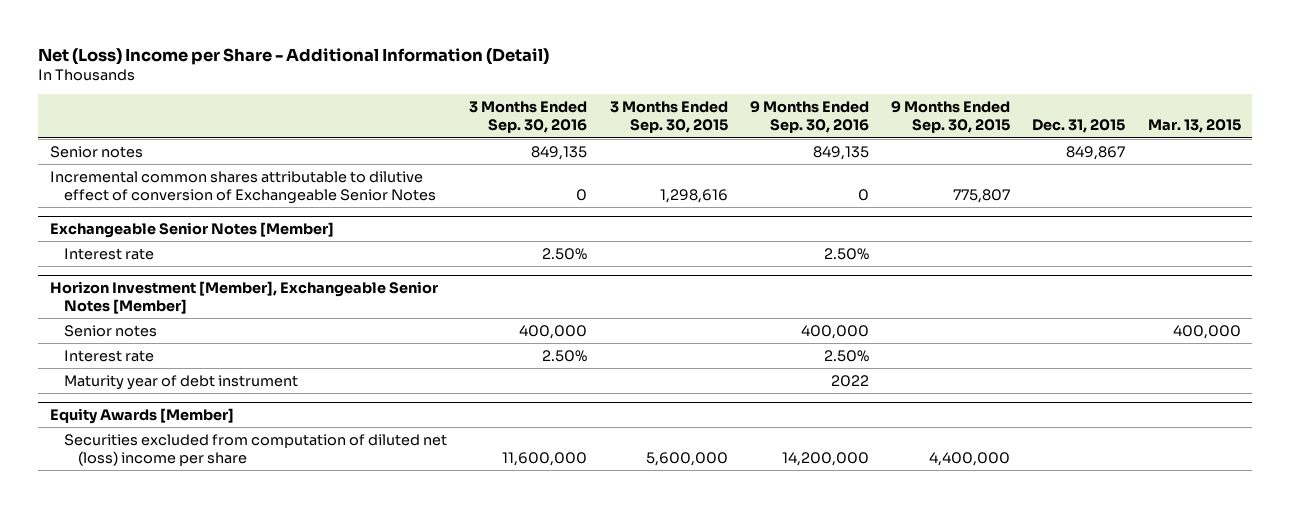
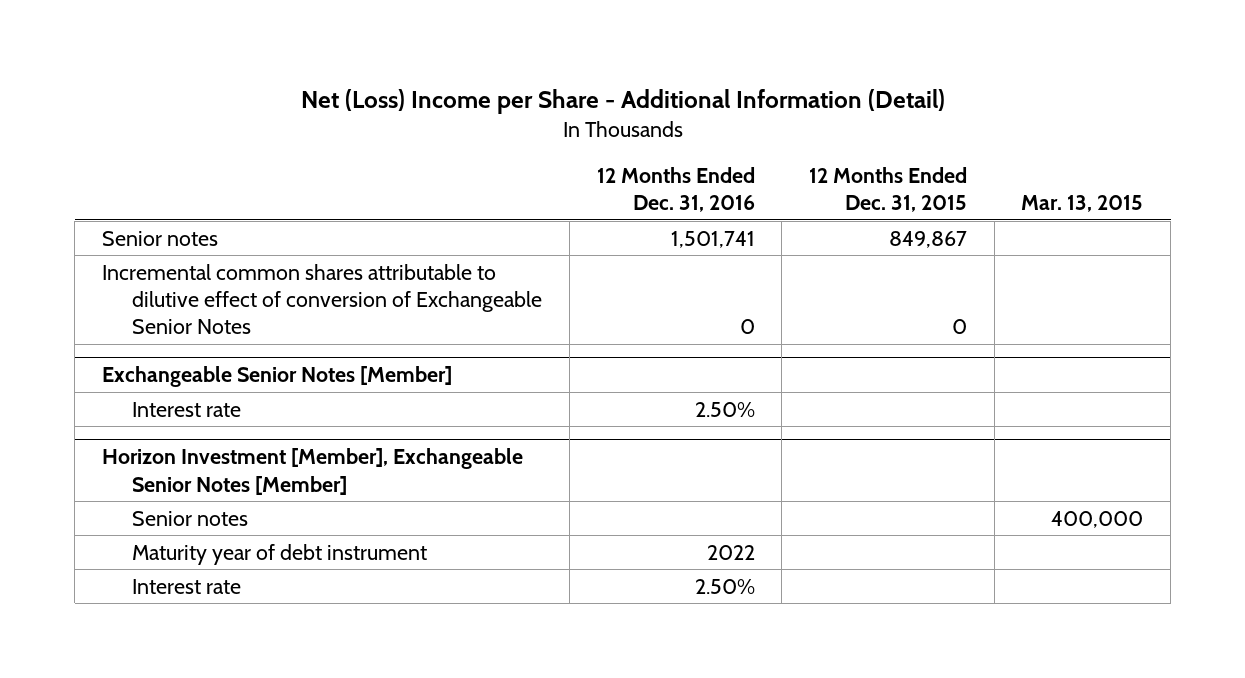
[469,101,588,134] 3 Months Ended Sep. 30, 2016 -> none
[609,101,728,134] 3 Months Ended Sep. 30, 2015 -> none
[749,101,869,134] 9 Months Ended Sep. 30, 2016 -> none
[891,101,1011,134] 9 Months Ended Sep. 30, 2015 -> none
[1032,119,1126,134] Dec. 31, 2015 -> none
none -> [596,166,755,212] 12 Months Ended Dec. 31, 2016
none -> [808,166,967,212] 12 Months Ended Dec. 31, 2015
[49,407,234,424] Equity Awards [Member] -> none
[63,433,447,466] Securities excluded from computation of diluted net (loss) income per share -> none
[63,349,154,362] Interest rate -> [132,578,242,594] Interest rate

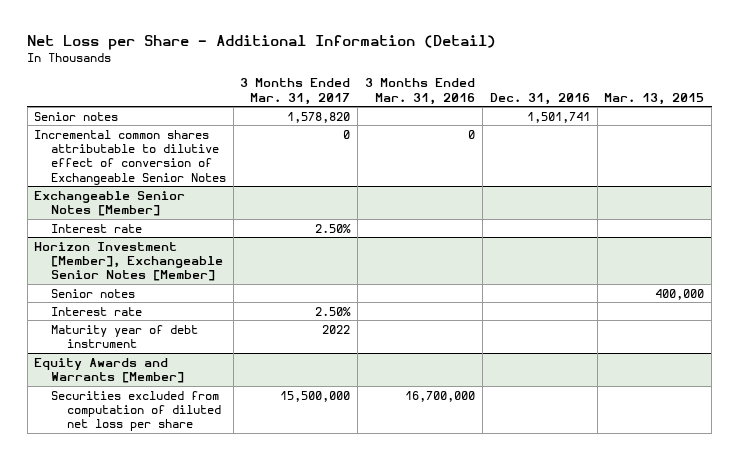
[300,88,945,114] Net (Loss) Income per Share - Additional Information (Detail) -> [27,34,497,50] Net Loss per Share - Additional Information (Detail)
[596,166,755,212] 12 Months Ended Dec. 31, 2016 -> none
[808,166,967,212] 12 Months Ended Dec. 31, 2015 -> none
none -> [240,78,351,105] 3 Months Ended Mar. 31, 2017
none -> [365,78,476,105] 3 Months Ended Mar. 31, 2016
none -> [489,92,590,105] Dec. 31, 2016
[132,543,428,565] Maturity year of debt instrument -> [50,324,198,348] Maturity year of debt instrument
none -> [34,357,184,383] Equity Awards and Warrants [Member]
none -> [50,390,221,432] Securities excluded from computation of diluted net loss per share

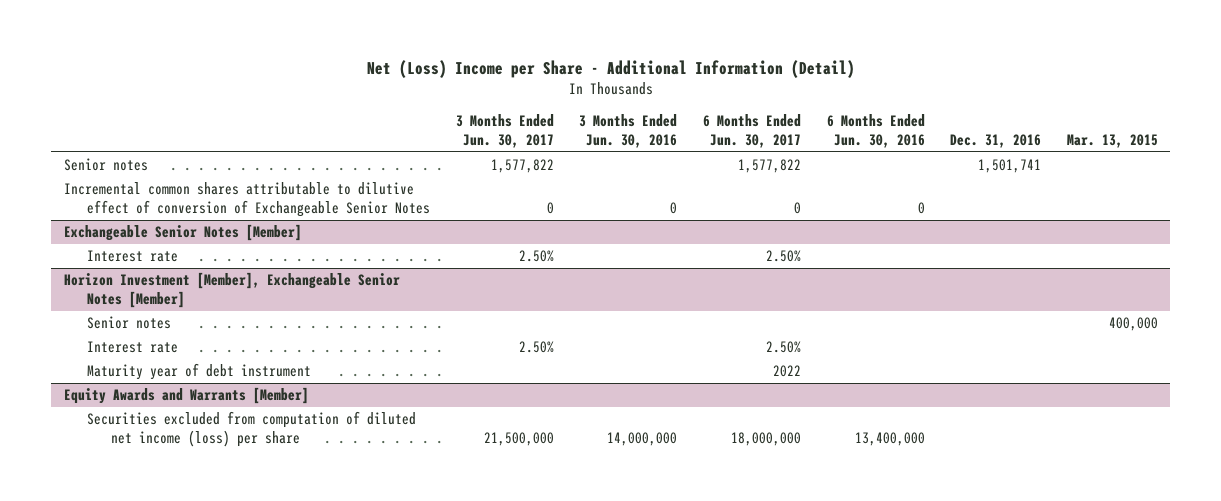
[27,34,497,50] Net Loss per Share - Additional Information (Detail) -> [366,60,855,79] Net (Loss) Income per Share - Additional Information (Detail)
[240,78,351,105] 3 Months Ended Mar. 31, 2017 -> none
[365,78,476,105] 3 Months Ended Mar. 31, 2016 -> none
none -> [455,114,554,149] 3 Months Ended Jun. 30, 2017
none -> [579,114,678,149] 3 Months Ended Jun. 30, 2016
none -> [703,114,802,149] 6 Months Ended Jun. 30, 2017
none -> [826,114,925,149] 6 Months Ended Jun. 30, 2016
[50,390,221,432] Securities excluded from computation of diluted net loss per share -> [87,411,417,448] Securities excluded from computation of diluted net income (loss) per share

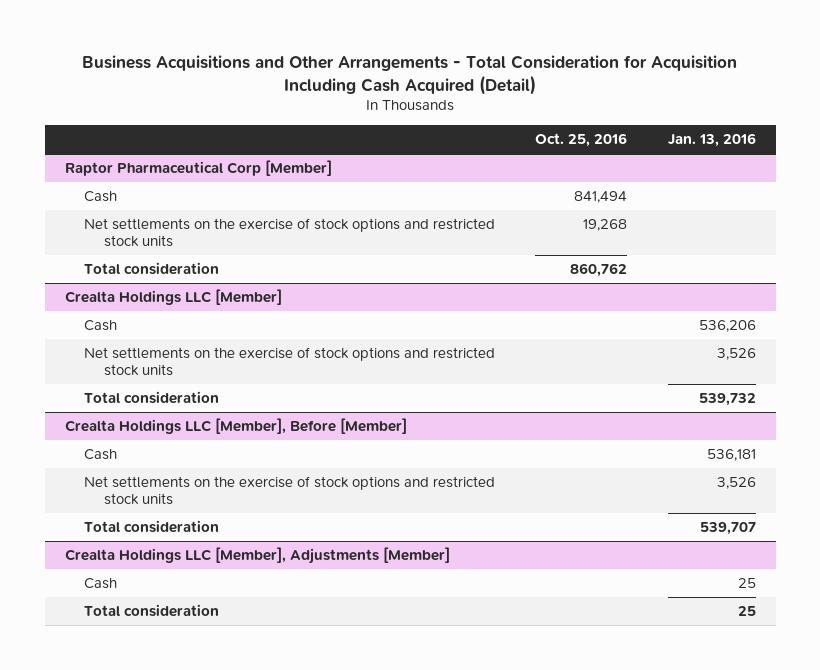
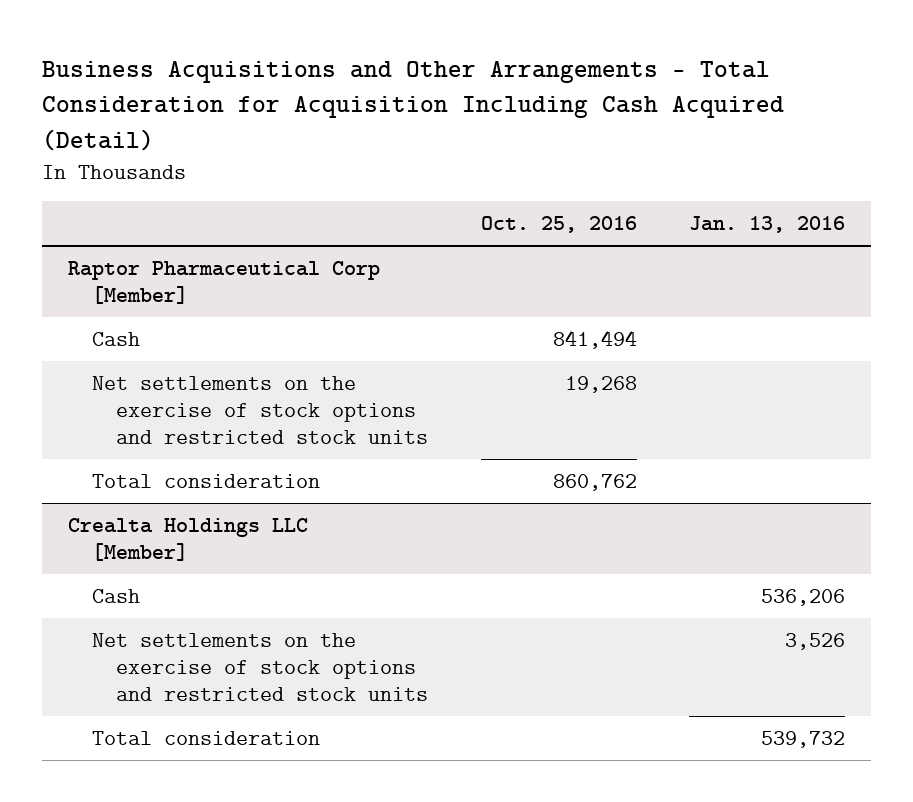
[64,418,407,435] Crealta Holdings LLC [Member], Before [Member] -> none
[84,449,118,461] Cash -> none
[84,476,496,506] Net settlements on the exercise of stock options and restricted stock units -> none
[84,520,220,534] Total consideration -> none
[64,547,450,565] Crealta Holdings LLC [Member], Adjustments [Member] -> none
[84,578,118,590] Cash -> none
[84,604,220,618] Total consideration -> none

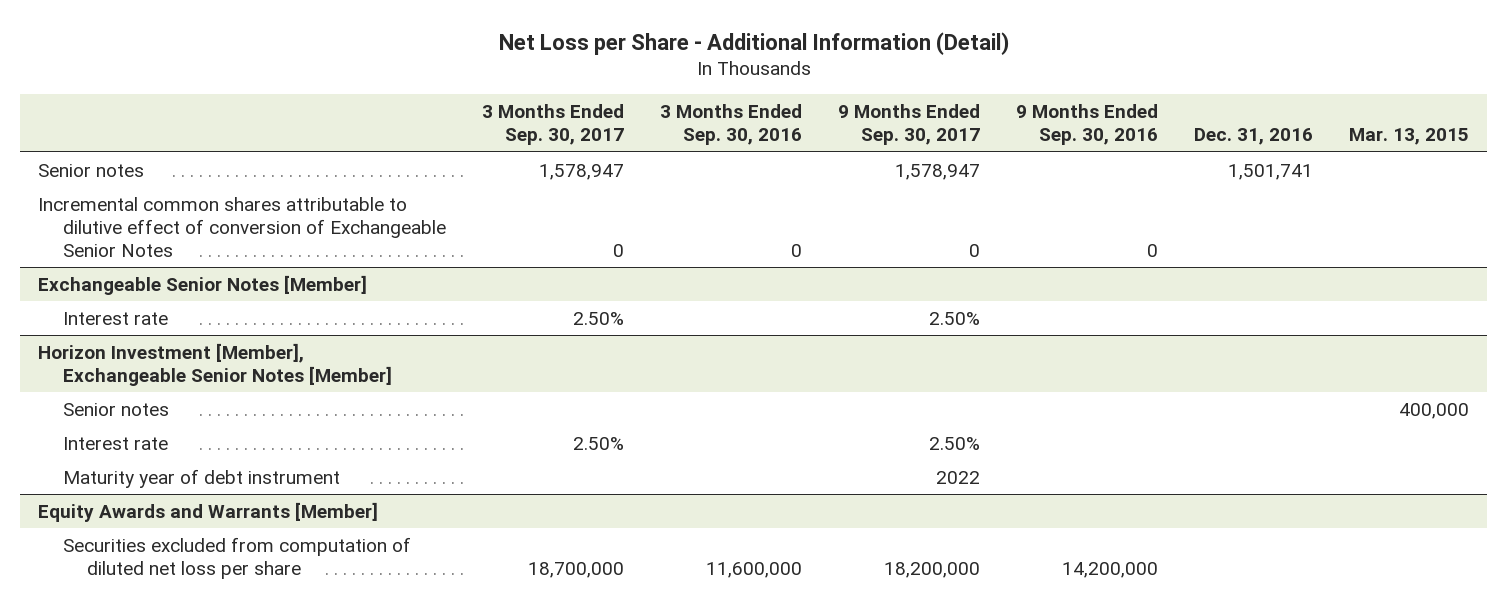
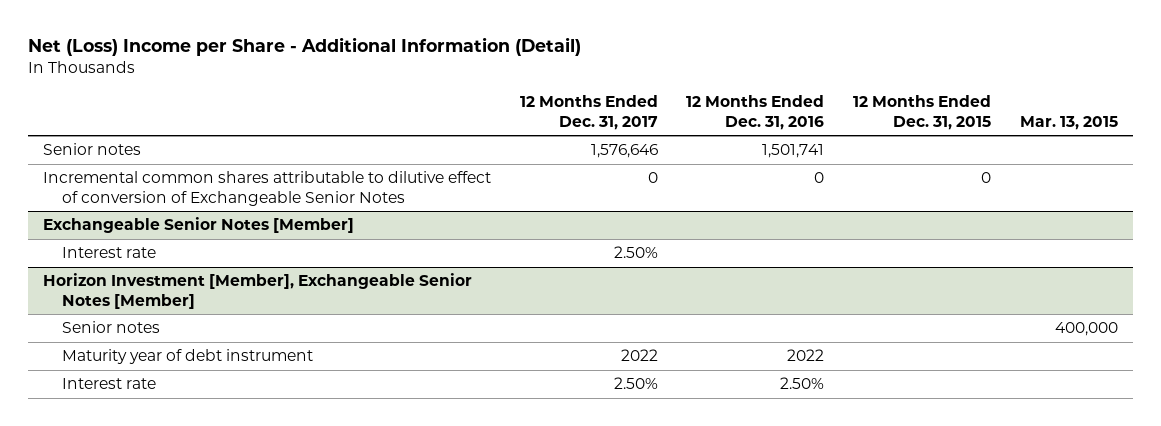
[498,31,1009,55] Net Loss per Share - Additional Information (Detail) -> [28,36,582,56] Net (Loss) Income per Share - Additional Information (Detail)
[481,104,624,146] 3 Months Ended Sep. 30, 2017 -> none
[660,104,803,146] 3 Months Ended Sep. 30, 2016 -> none
[838,104,981,146] 9 Months Ended Sep. 30, 2017 -> none
[1016,104,1159,146] 9 Months Ended Sep. 30, 2016 -> none
[1194,128,1314,146] Dec. 31, 2016 -> none
none -> [519,95,658,130] 12 Months Ended Dec. 31, 2017
none -> [686,95,825,130] 12 Months Ended Dec. 31, 2016
none -> [853,95,992,130] 12 Months Ended Dec. 31, 2015
[38,501,379,522] Equity Awards and Warrants [Member] -> none
[62,536,411,579] Securities excluded from computation of diluted net loss per share -> none
[62,436,168,450] Interest rate -> [62,378,157,390] Interest rate

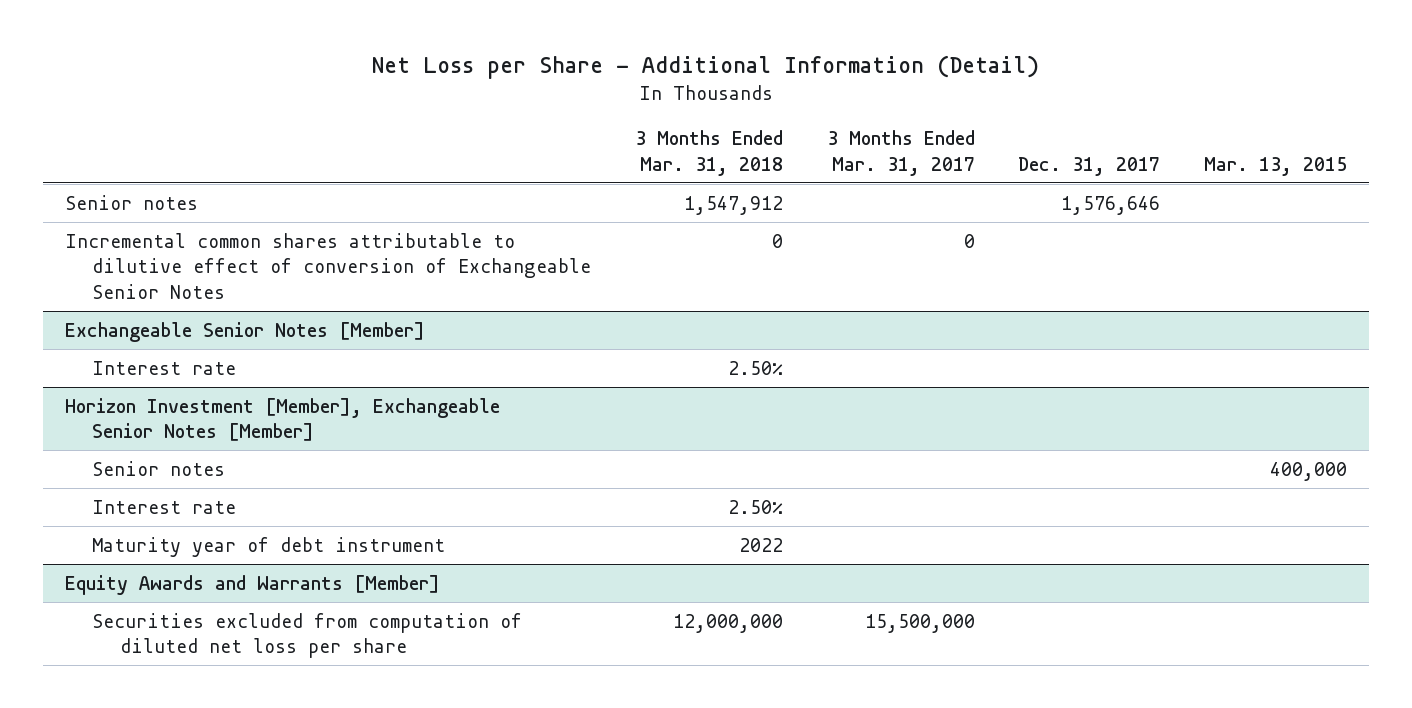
[28,36,582,56] Net (Loss) Income per Share - Additional Information (Detail) -> [371,55,1039,80] Net Loss per Share - Additional Information (Detail)
[519,95,658,130] 12 Months Ended Dec. 31, 2017 -> none
[686,95,825,130] 12 Months Ended Dec. 31, 2016 -> none
[853,95,992,130] 12 Months Ended Dec. 31, 2015 -> none
none -> [634,130,783,176] 3 Months Ended Mar. 31, 2018
none -> [826,130,975,176] 3 Months Ended Mar. 31, 2017
none -> [1018,156,1161,176] Dec. 31, 2017
[62,349,314,365] Maturity year of debt instrument -> [92,536,446,557] Maturity year of debt instrument
none -> [64,574,440,595] Equity Awards and Warrants [Member]
none -> [92,612,523,659] Securities excluded from computation of diluted net loss per share

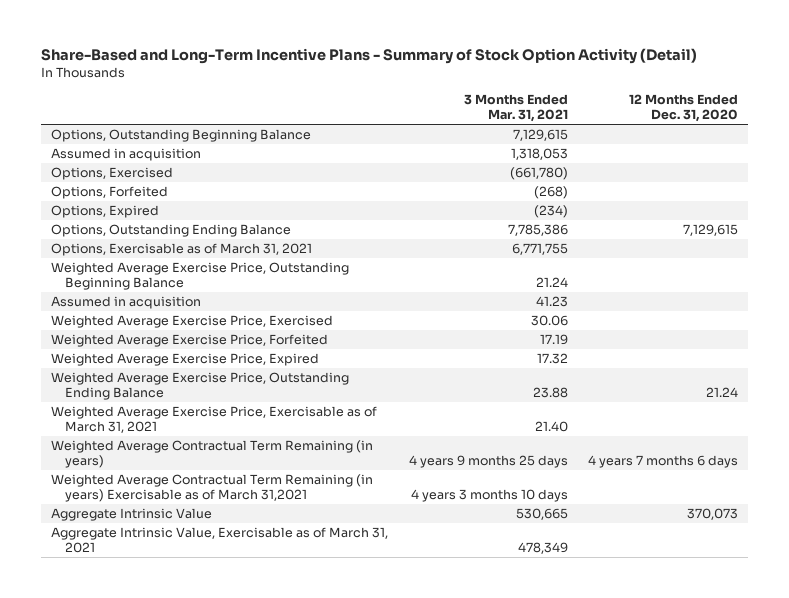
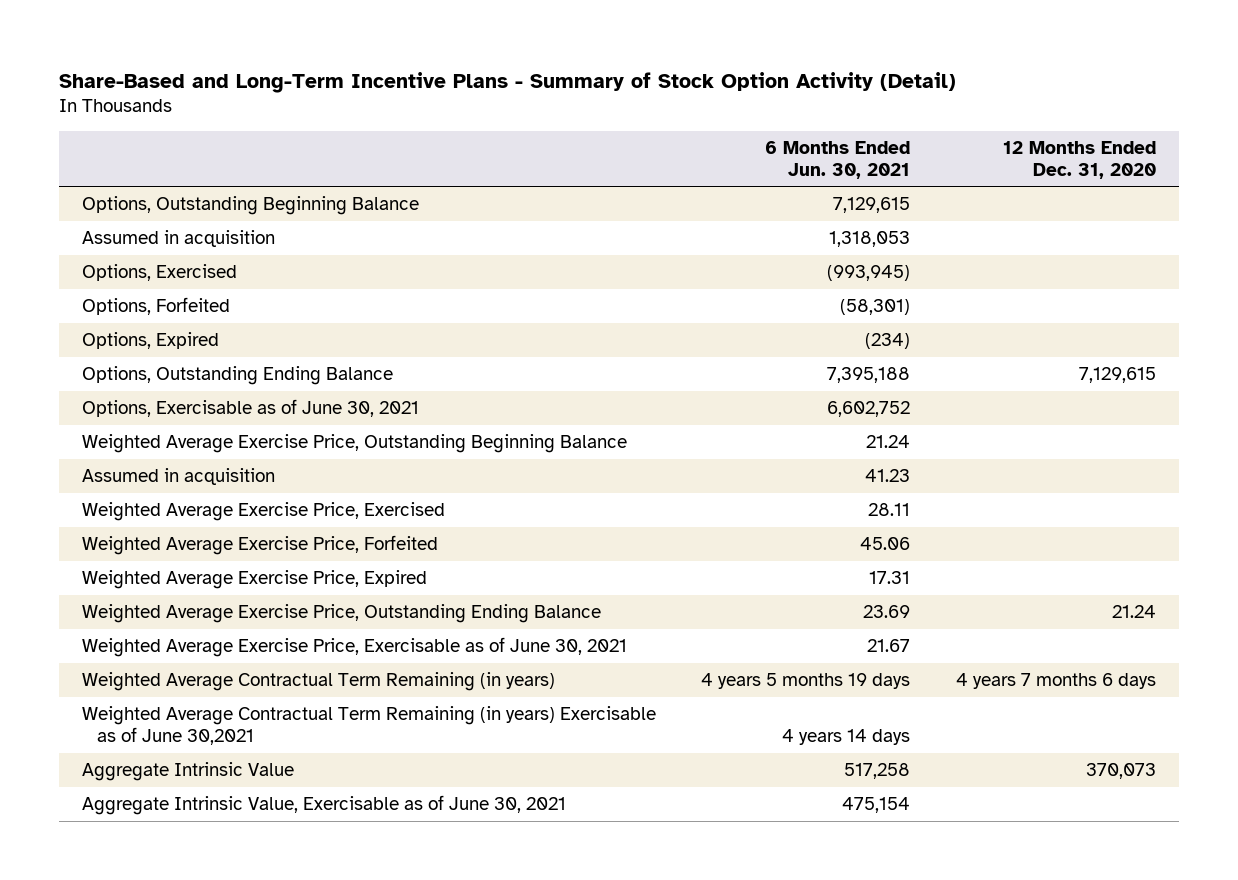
[463,93,568,123] 3 Months Ended Mar. 31, 2021 -> none
none -> [765,140,911,179] 6 Months Ended Jun. 30, 2021
[51,243,313,257] Options, Exercisable as of March 31, 2021 -> [81,399,419,418] Options, Exercisable as of June 30, 2021
[51,406,378,434] Weighted Average Exercise Price, Exercisable as of March 31, 2021 -> [81,637,627,658] Weighted Average Exercise Price, Exercisable as of June 30, 2021
[51,474,374,503] Weighted Average Contractual Term Remaining (in years) Exercisable as of March 31,2021 -> [81,706,656,746] Weighted Average Contractual Term Remaining (in years) Exercisable as of June 30,2021
[51,527,389,554] Aggregate Intrinsic Value, Exercisable as of March 31, 2021 -> [81,795,566,816] Aggregate Intrinsic Value, Exercisable as of June 30, 2021

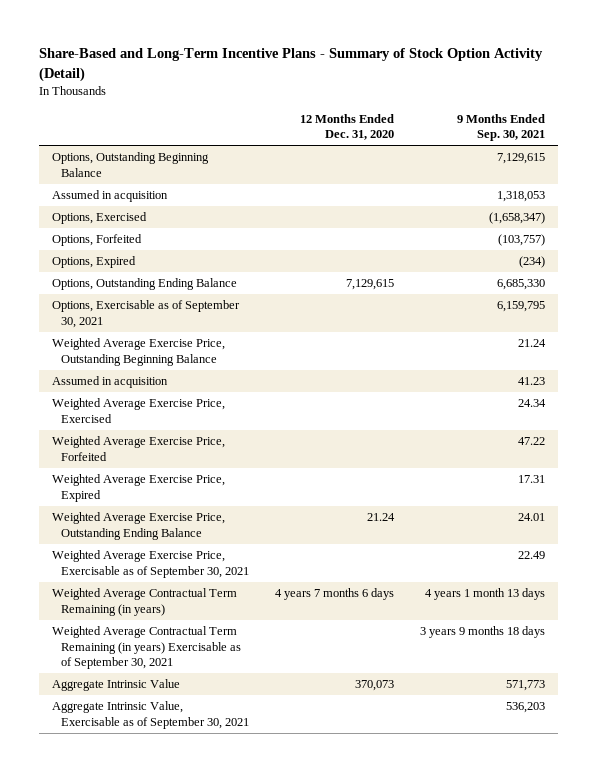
[765,140,911,179] 6 Months Ended Jun. 30, 2021 -> none
none -> [456,113,545,142] 9 Months Ended Sep. 30, 2021
[81,399,419,418] Options, Exercisable as of June 30, 2021 -> [51,300,240,328] Options, Exercisable as of September 30, 2021
[81,637,627,658] Weighted Average Exercise Price, Exercisable as of June 30, 2021 -> [51,550,250,578] Weighted Average Exercise Price, Exercisable as of September 30, 2021
[81,706,656,746] Weighted Average Contractual Term Remaining (in years) Exercisable as of June 30,2021 -> [51,626,242,669] Weighted Average Contractual Term Remaining (in years) Exercisable as of September 30, 2021
[81,795,566,816] Aggregate Intrinsic Value, Exercisable as of June 30, 2021 -> [51,701,250,729] Aggregate Intrinsic Value, Exercisable as of September 30, 2021

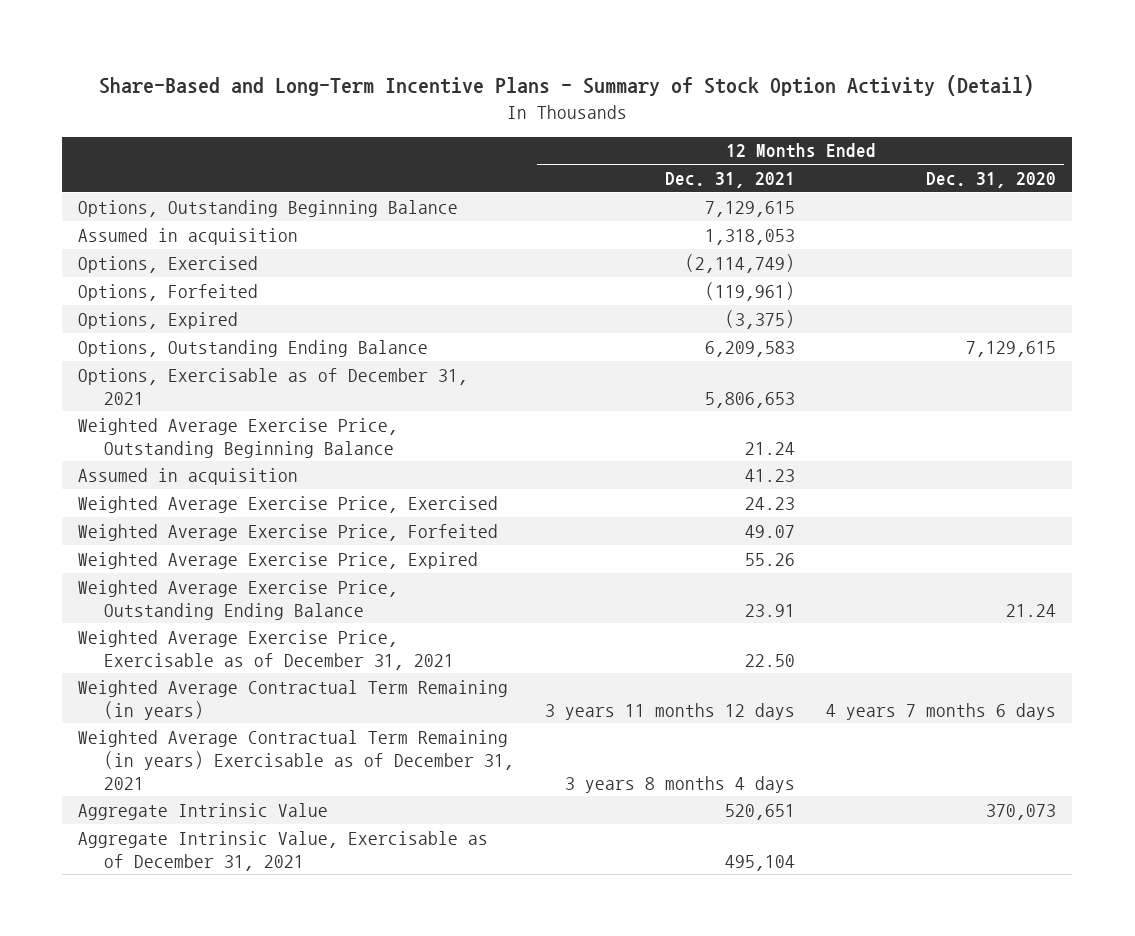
[456,113,545,142] 9 Months Ended Sep. 30, 2021 -> none
none -> [664,171,795,188] Dec. 31, 2021
[51,300,240,328] Options, Exercisable as of September 30, 2021 -> [78,367,469,405] Options, Exercisable as of December 31, 2021
[51,550,250,578] Weighted Average Exercise Price, Exercisable as of September 30, 2021 -> [78,629,454,670] Weighted Average Exercise Price, Exercisable as of December 31, 2021
[51,626,242,669] Weighted Average Contractual Term Remaining (in years) Exercisable as of September 30, 2021 -> [78,729,514,790] Weighted Average Contractual Term Remaining (in years) Exercisable as of December 31, 2021
[51,701,250,729] Aggregate Intrinsic Value, Exercisable as of September 30, 2021 -> [78,830,489,871] Aggregate Intrinsic Value, Exercisable as of December 31, 2021

